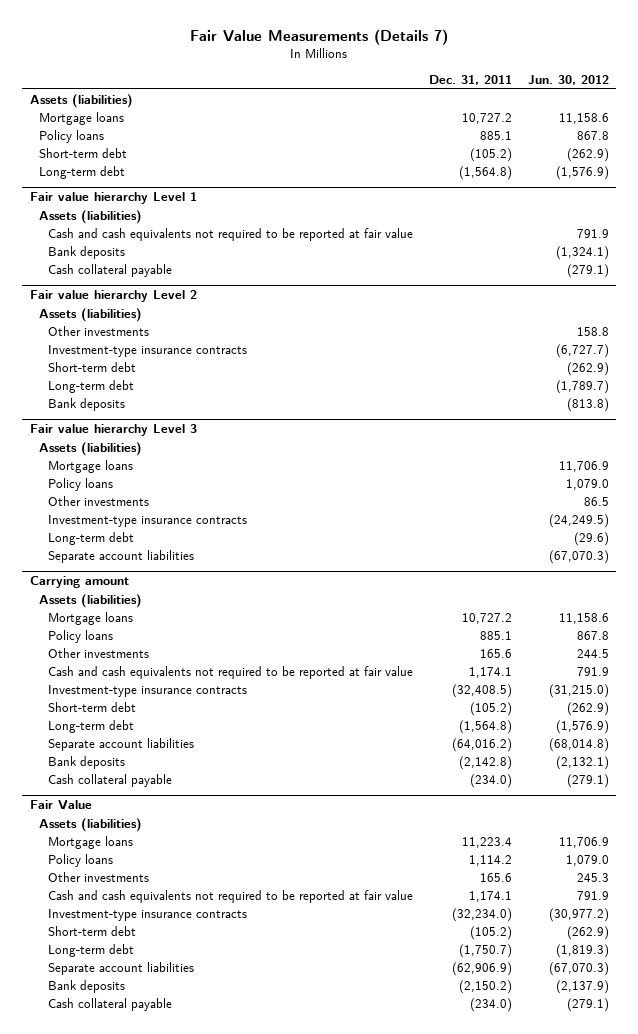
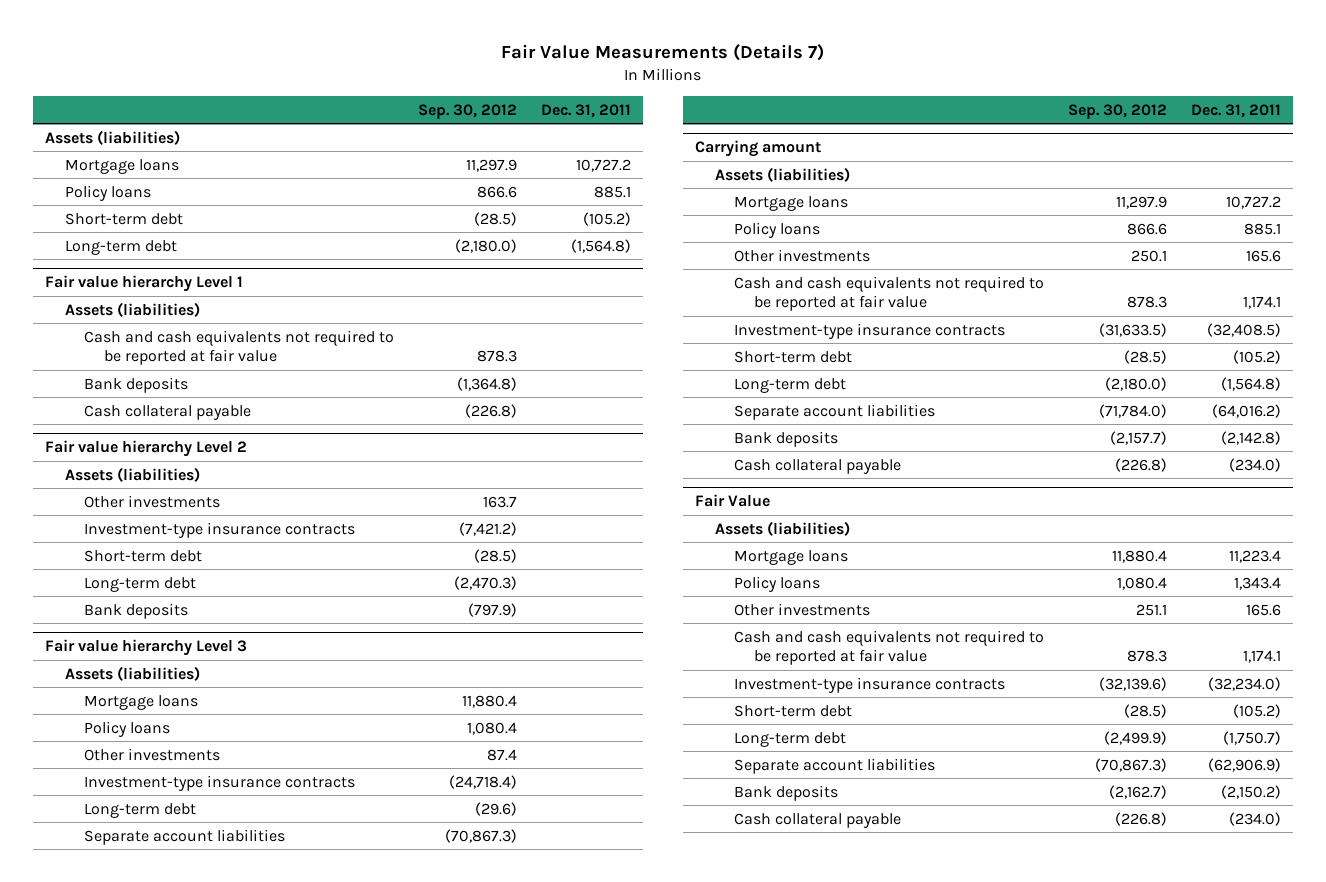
[527,74,609,85] Jun. 30, 2012 -> none
none -> [417,103,517,119] Sep. 30, 2012
[468,854,512,866] 1,114.2 -> [1233,576,1281,590] 1,343.4

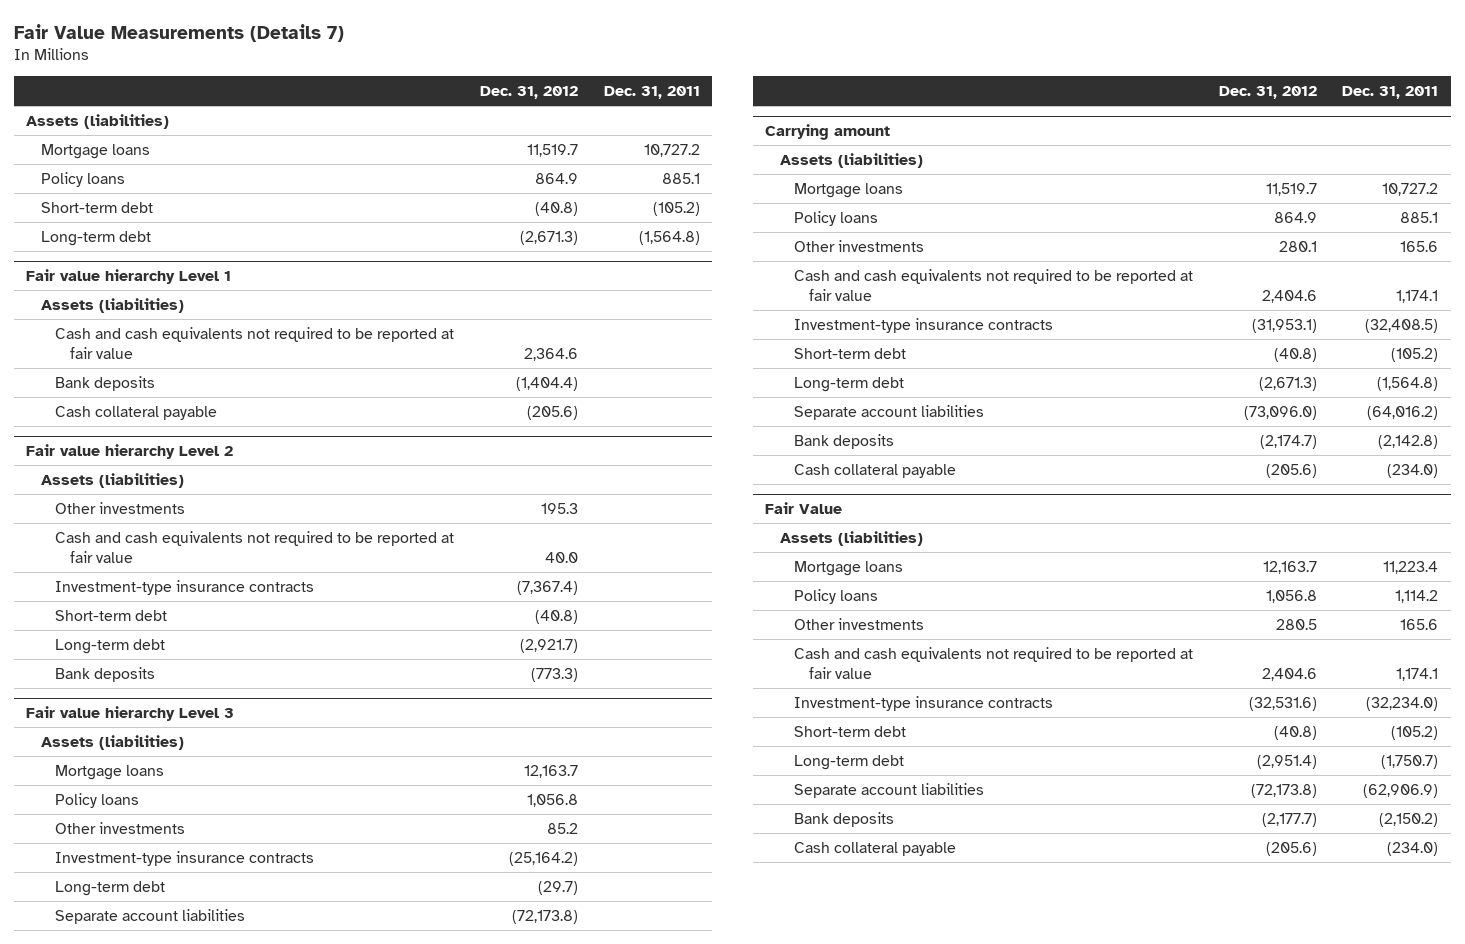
[417,103,517,119] Sep. 30, 2012 -> none
none -> [479,86,578,100] Dec. 31, 2012
none -> [55,530,455,564] Cash and cash equivalents not required to be reported at fair value
[1233,576,1281,590] 1,343.4 -> [1395,589,1439,603] 1,114.2

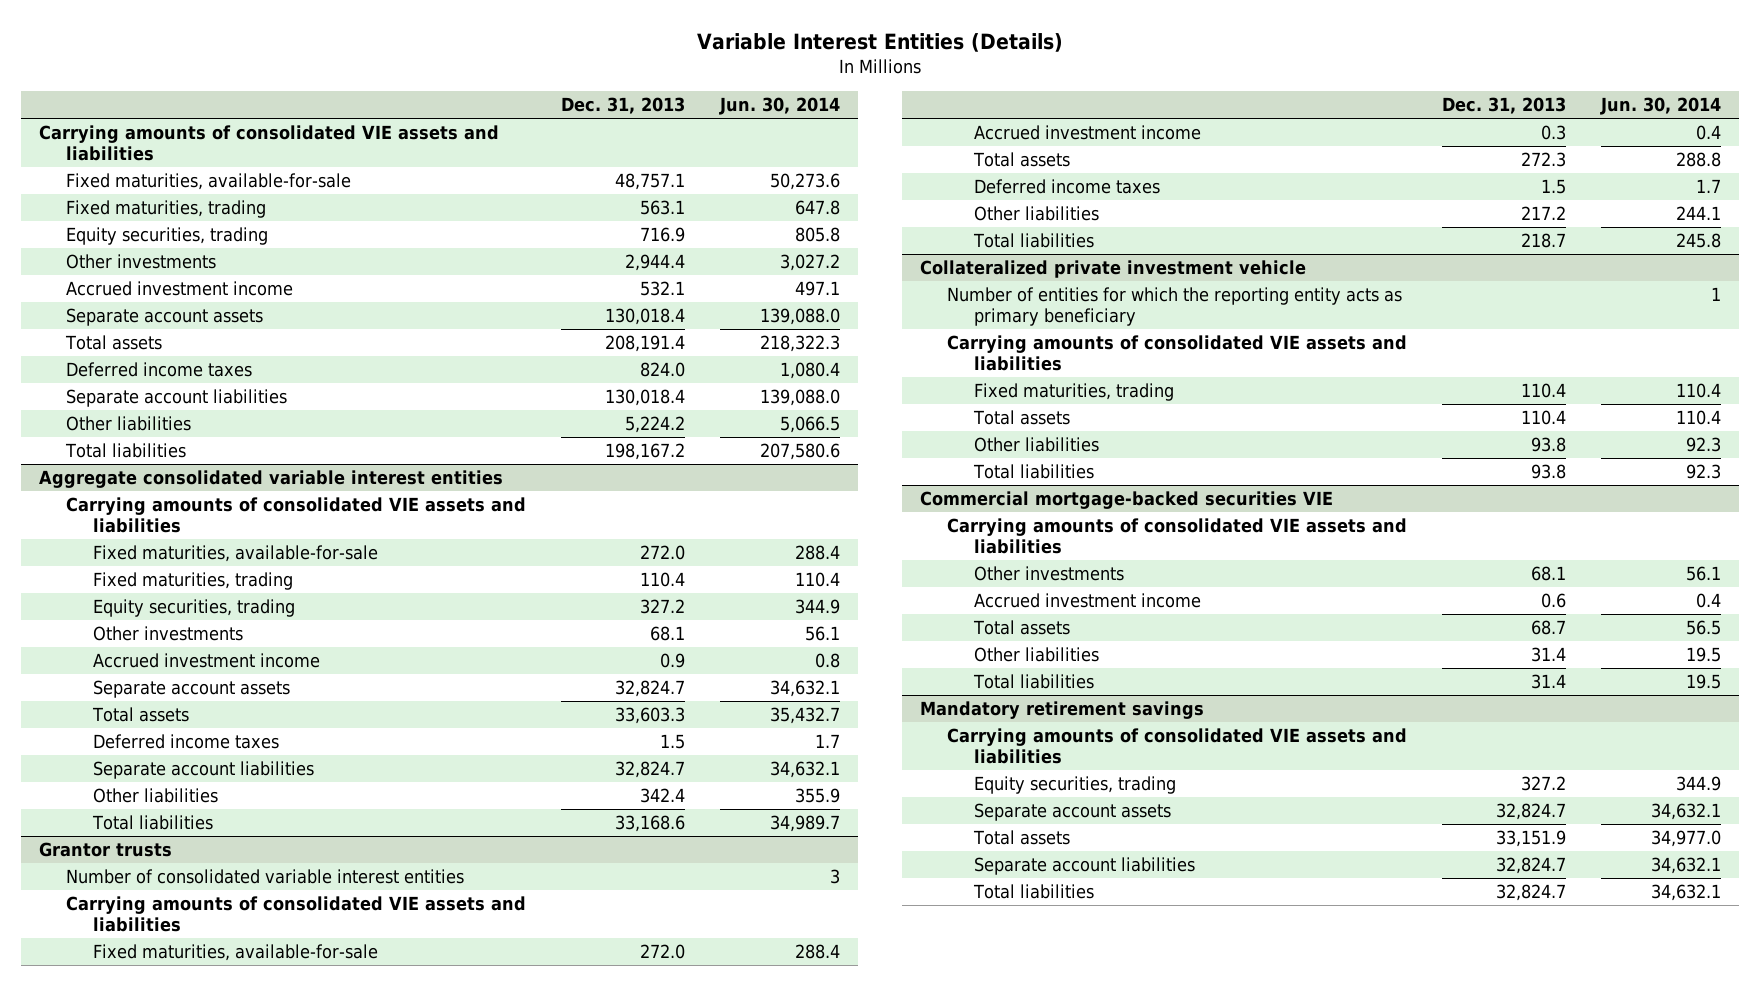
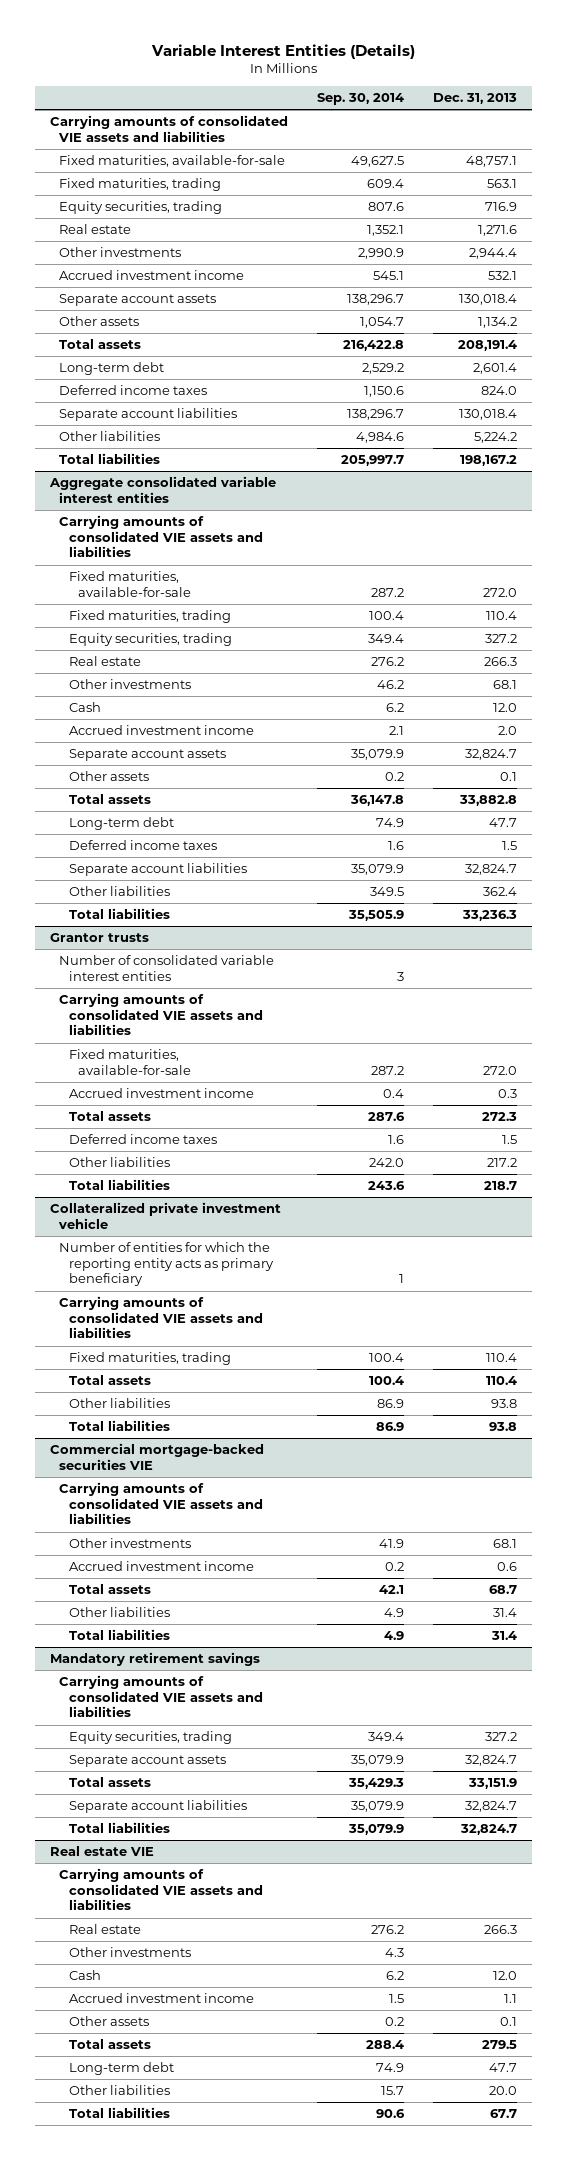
[719,97,841,116] Jun. 30, 2014 -> none
none -> [317,93,405,106] Sep. 30, 2014
none -> [59,224,132,235] Real estate
none -> [59,316,140,327] Other assets
none -> [59,362,165,376] Long-term debt
none -> [68,656,141,667] Real estate
none -> [68,702,101,713] Cash
[659,653,685,669] 0.9 -> [498,726,518,736] 2.0
none -> [68,771,149,782] Other assets
[614,707,685,725] 33,603.3 -> [459,795,518,807] 33,882.8
none -> [68,817,174,831] Long-term debt
[639,788,685,804] 342.4 -> [483,887,518,897] 362.4
[614,815,685,833] 33,168.6 -> [462,910,518,922] 33,236.3
none -> [50,1846,155,1857] Real estate VIE
none -> [59,1868,263,1911] Carrying amounts of consolidated VIE assets and liabilities
none -> [68,1924,141,1935] Real estate
none -> [68,1947,191,1958] Other investments
none -> [68,1970,101,1981] Cash
none -> [68,1993,254,2004] Accrued investment income
none -> [68,2016,149,2027] Other assets
none -> [68,2039,151,2050] Total assets
none -> [68,2062,174,2076] Long-term debt
none -> [68,2085,170,2096] Other liabilities
none -> [68,2107,170,2119] Total liabilities

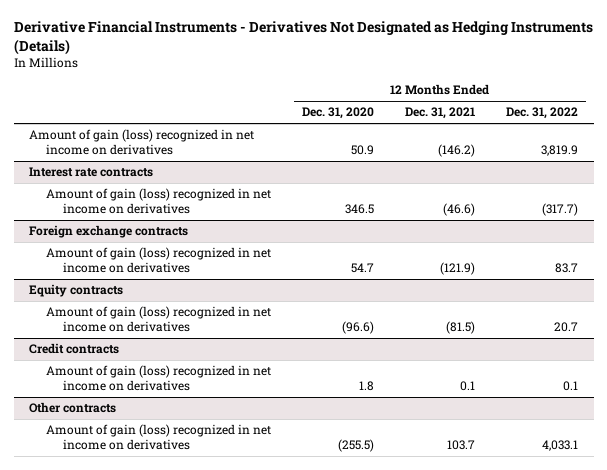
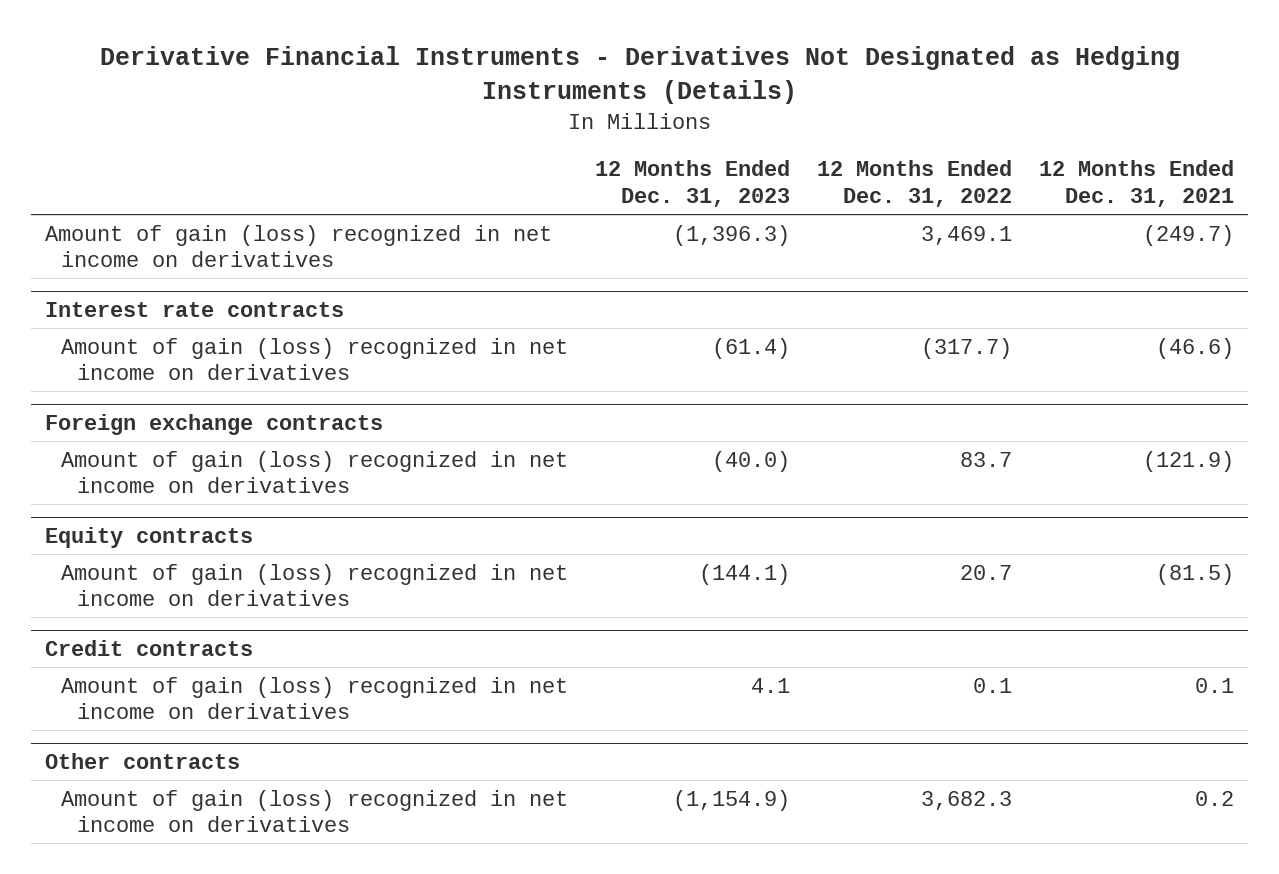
[302,107,375,120] Dec. 31, 2020 -> none
none -> [595,160,791,207] 12 Months Ended Dec. 31, 2023
[438,144,476,158] (146.2) -> [1143,224,1235,246] (249.7)
[541,145,579,157] 3,819.9 -> [921,225,1013,245] 3,469.1
[447,440,476,451] 103.7 -> [1195,790,1235,806] 0.2
[542,440,579,452] 4,033.1 -> [921,790,1013,810] 3,682.3

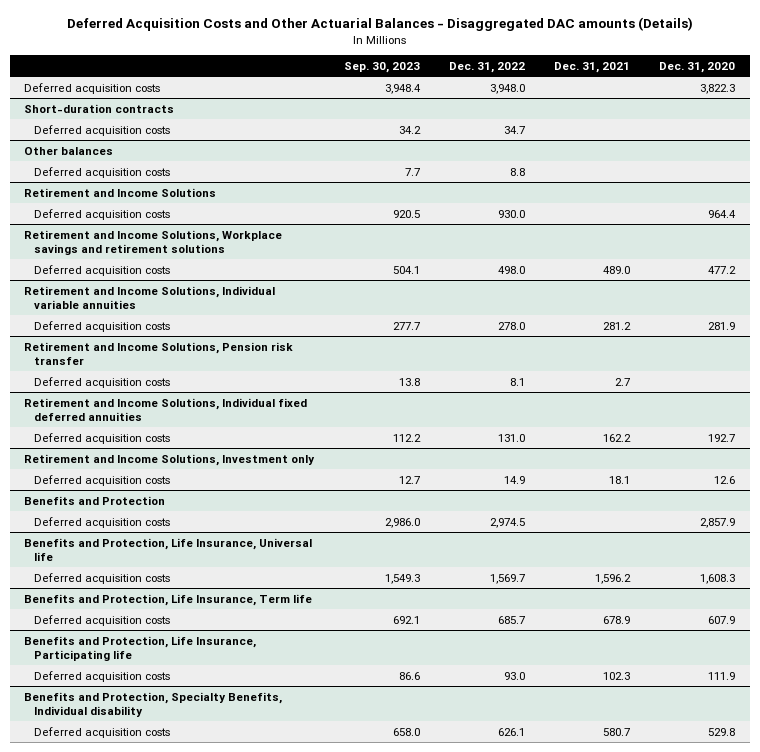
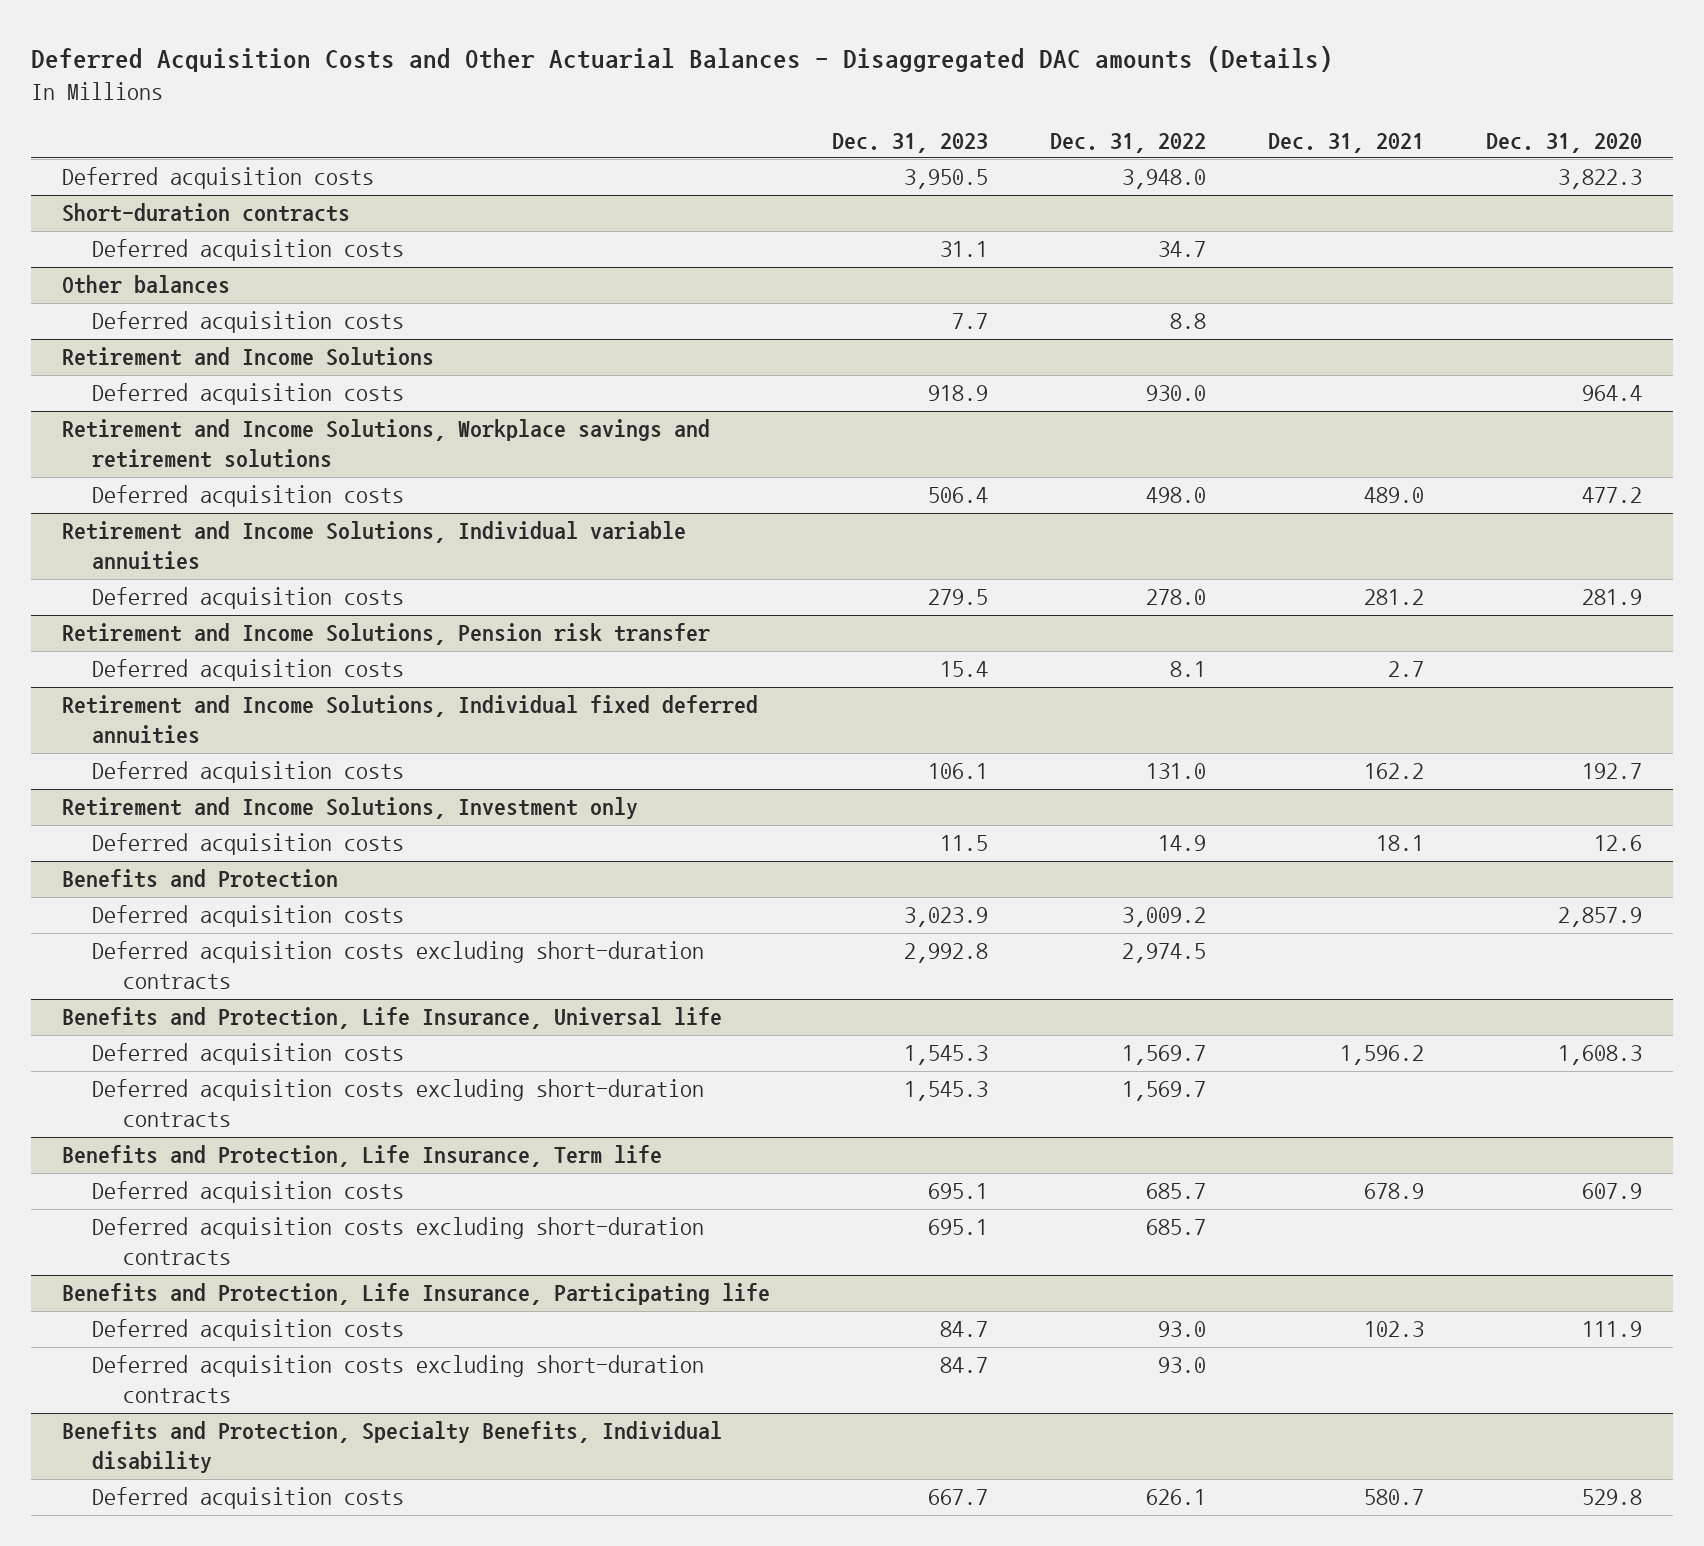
[343,61,420,73] Sep. 30, 2023 -> none
none -> [831,132,988,153] Dec. 31, 2023
[489,517,525,528] 2,974.5 -> [1121,907,1206,928] 3,009.2
none -> [92,941,705,990] Deferred acquisition costs excluding short-duration contracts
none -> [92,1079,705,1128] Deferred acquisition costs excluding short-duration contracts
none -> [92,1217,705,1266] Deferred acquisition costs excluding short-duration contracts
none -> [92,1355,705,1404] Deferred acquisition costs excluding short-duration contracts

